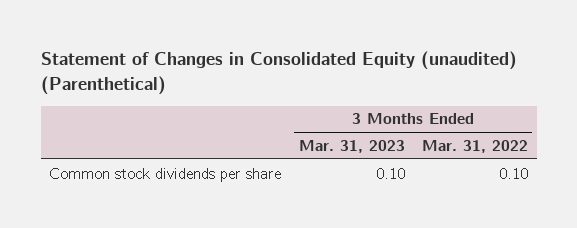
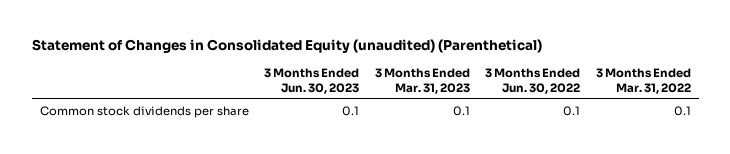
none -> [264,68,360,94] 3 Months Ended Jun. 30, 2023
none -> [485,68,581,94] 3 Months Ended Jun. 30, 2022
[375,167,405,179] 0.10 -> [452,106,470,117] 0.1
[499,167,529,179] 0.10 -> [673,106,691,117] 0.1

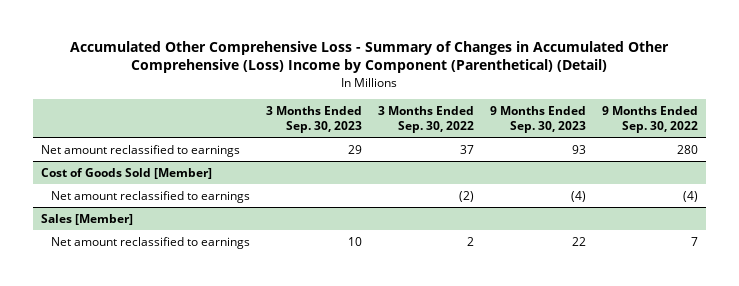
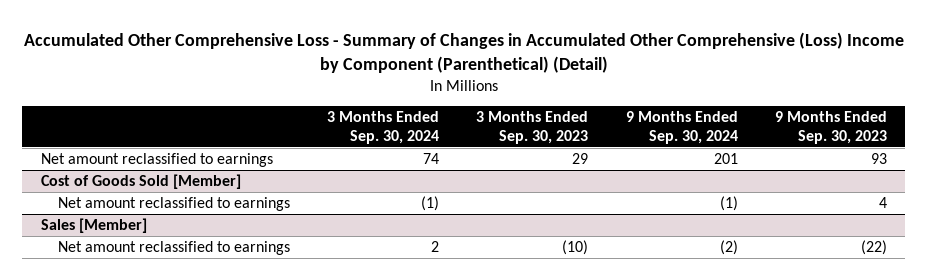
[378,106,475,134] 3 Months Ended Sep. 30, 2022 -> none
[602,106,699,134] 9 Months Ended Sep. 30, 2022 -> none
none -> [327,111,440,144] 3 Months Ended Sep. 30, 2024
none -> [625,111,738,144] 9 Months Ended Sep. 30, 2024
[571,190,587,202] (4) -> [878,197,887,209] 4
[348,236,363,246] 10 -> [562,240,589,256] (10)
[572,236,587,246] 22 -> [860,240,887,256] (22)

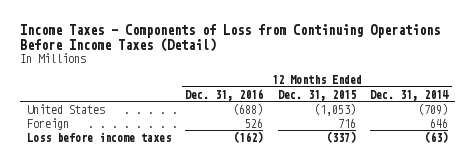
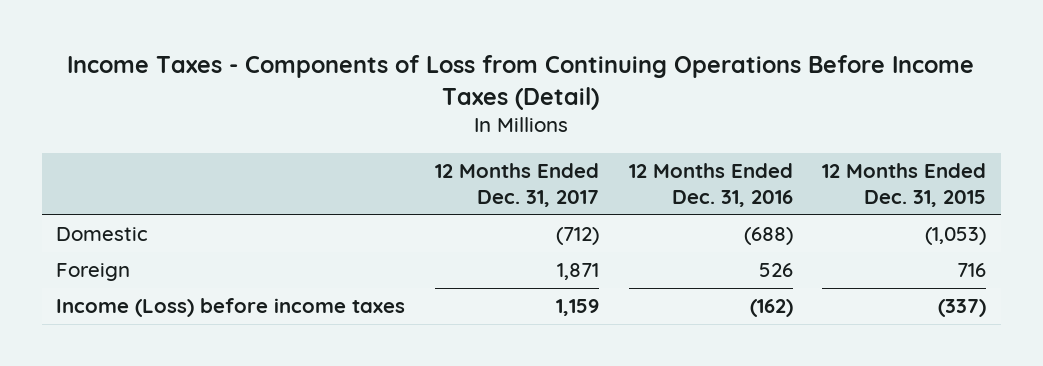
[370,89,450,101] Dec. 31, 2014 -> none
none -> [435,162,600,208] 12 Months Ended Dec. 31, 2017
[26,103,105,114] United States -> [56,227,149,242] Domestic
[26,131,171,142] Loss before income taxes -> [56,298,406,318] Income (Loss) before income taxes

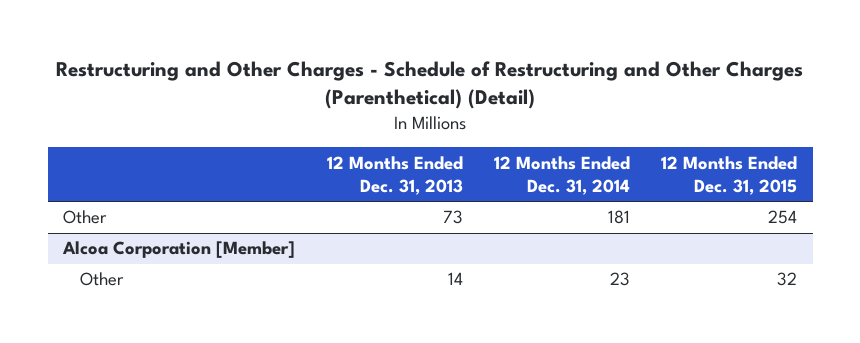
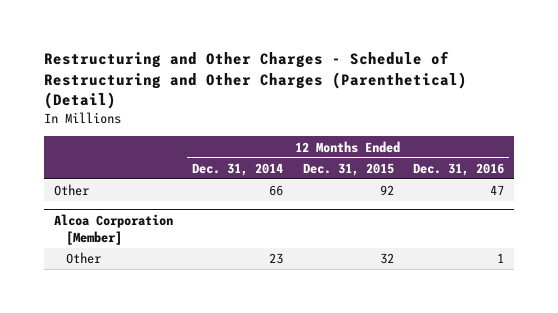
[326,155,463,195] 12 Months Ended Dec. 31, 2013 -> none
none -> [413,162,505,176] Dec. 31, 2016
[607,210,630,225] 181 -> [269,185,284,197] 66
[768,210,798,225] 254 -> [379,185,394,196] 92

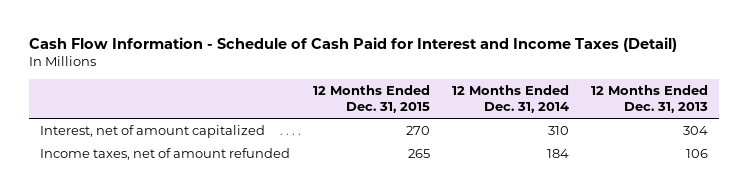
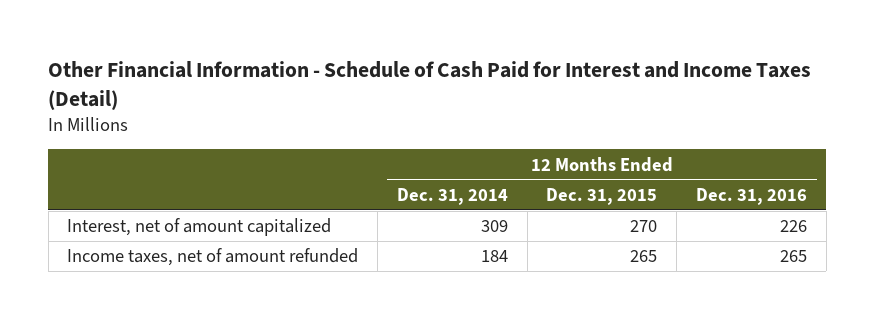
[29,37,678,53] Cash Flow Information - Schedule of Cash Paid for Interest and Income Taxes (Detail) -> [48,60,812,110] Other Financial Information - Schedule of Cash Paid for Interest and Income Taxes (Detail)
[590,85,708,114] 12 Months Ended Dec. 31, 2013 -> none
none -> [695,187,807,205] Dec. 31, 2016
[547,125,569,135] 310 -> [480,220,508,233] 309

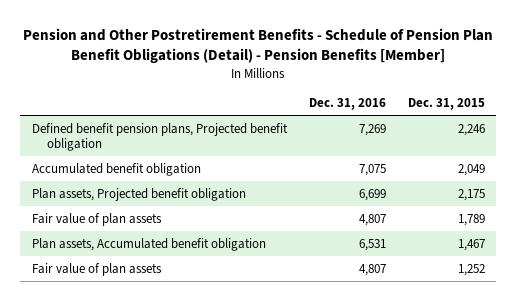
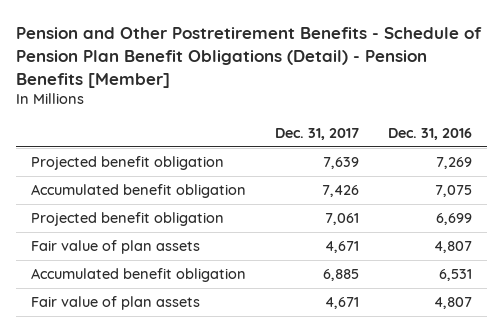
[407,98,485,111] Dec. 31, 2015 -> none
none -> [275,127,360,140] Dec. 31, 2017
[31,122,288,151] Defined benefit pension plans, Projected benefit obligation -> [31,156,225,171] Projected benefit obligation
[31,187,246,201] Plan assets, Projected benefit obligation -> [31,212,225,227] Projected benefit obligation
[31,237,266,251] Plan assets, Accumulated benefit obligation -> [31,268,247,283] Accumulated benefit obligation

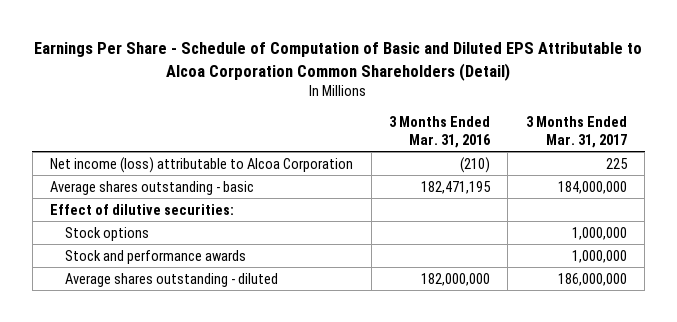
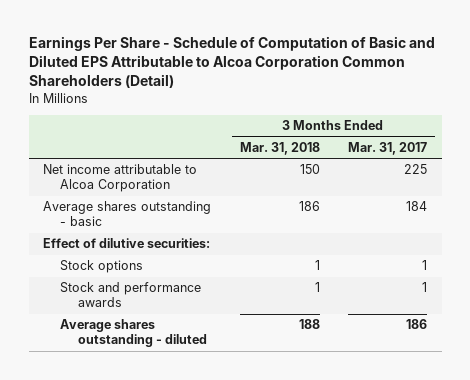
[388,116,491,149] 3 Months Ended Mar. 31, 2016 -> none
none -> [239,141,320,155] Mar. 31, 2018
[50,156,354,173] Net income (loss) attributable to Alcoa Corporation -> [42,164,197,193] Net income attributable to Alcoa Corporation
[557,180,627,194] 184,000,000 -> [406,201,428,212] 184
[571,226,627,240] 1,000,000 -> [422,260,428,271] 1
[571,249,627,263] 1,000,000 -> [422,282,428,293] 1
[557,272,627,286] 186,000,000 -> [406,319,428,330] 186

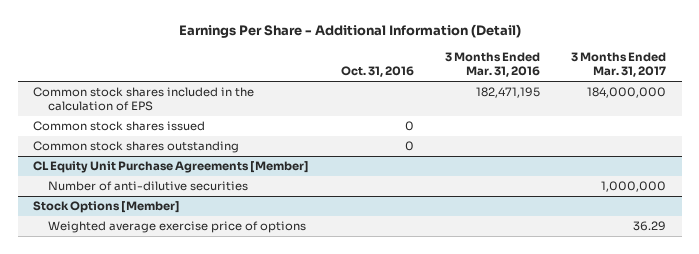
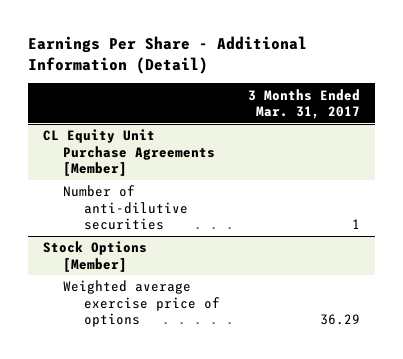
[340,66,414,78] Oct. 31, 2016 -> none
[444,52,540,78] 3 Months Ended Mar. 31, 2016 -> none
[33,87,255,112] Common stock shares included in the calculation of EPS -> none
[33,121,206,132] Common stock shares issued -> none
[33,141,240,154] Common stock shares outstanding -> none
[601,181,667,193] 1,000,000 -> [352,219,361,230] 1

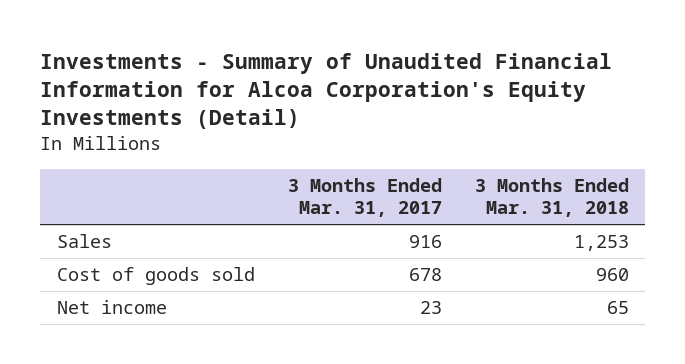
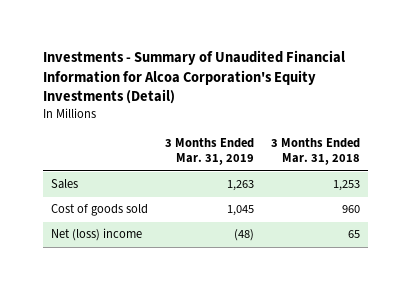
[287,177,442,217] 3 Months Ended Mar. 31, 2017 -> none
none -> [165,137,255,166] 3 Months Ended Mar. 31, 2019
[56,300,167,315] Net income -> [51,228,143,242] Net (loss) income

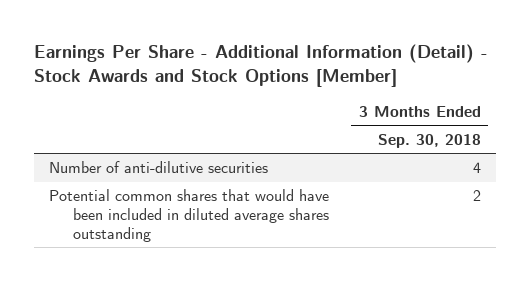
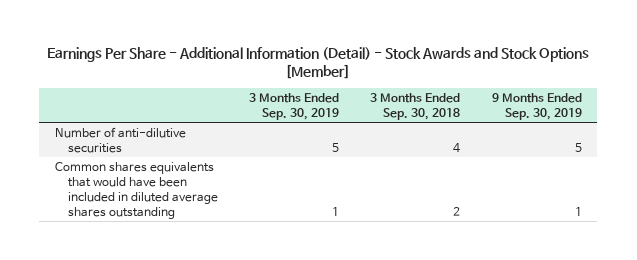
none -> [249,92,340,120] 3 Months Ended Sep. 30, 2019
none -> [491,92,582,120] 9 Months Ended Sep. 30, 2019
[48,189,329,242] Potential common shares that would have been included in diluted average shares outstanding -> [55,161,219,219] Common shares equivalents that would have been included in diluted average shares outstanding

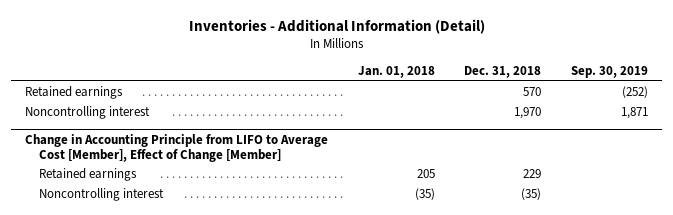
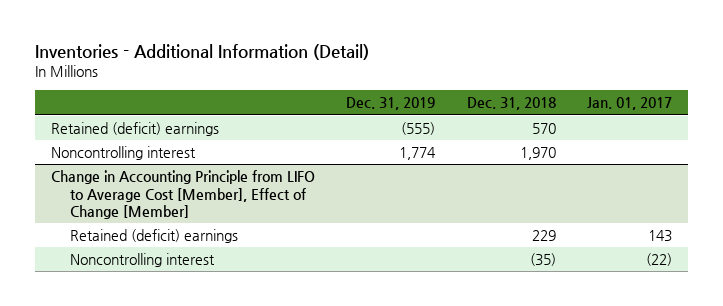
[357,66,435,79] Jan. 01, 2018 -> none
[570,66,648,79] Sep. 30, 2019 -> none
none -> [346,97,436,111] Dec. 31, 2019
none -> [587,97,673,111] Jan. 01, 2017
[25,86,124,100] Retained earnings -> [50,122,219,137] Retained (deficit) earnings
[38,168,137,182] Retained earnings -> [69,229,238,244] Retained (deficit) earnings

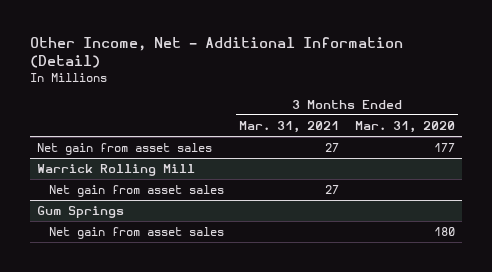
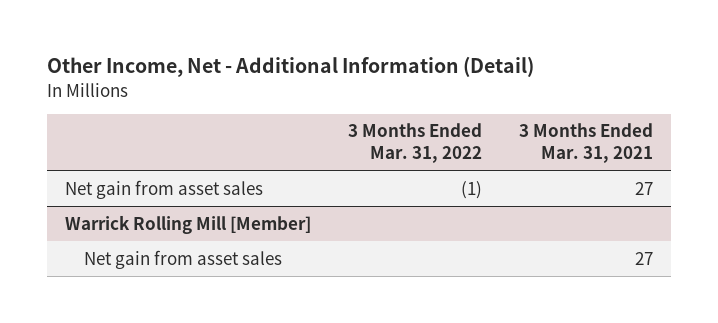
[354,120,455,133] Mar. 31, 2020 -> none
none -> [347,123,482,163] 3 Months Ended Mar. 31, 2022
[37,164,196,177] Warrick Rolling Mill -> [65,214,312,234] Warrick Rolling Mill [Member]
[37,206,125,219] Gum Springs -> none
[49,227,225,240] Net gain from asset sales -> none

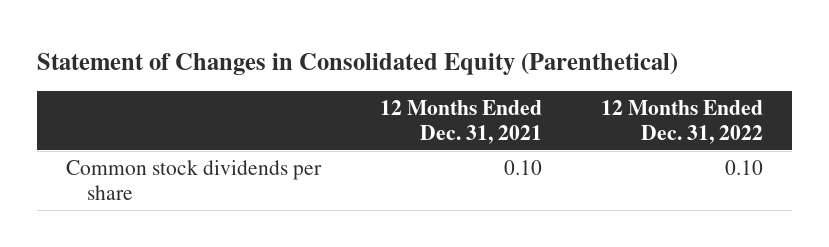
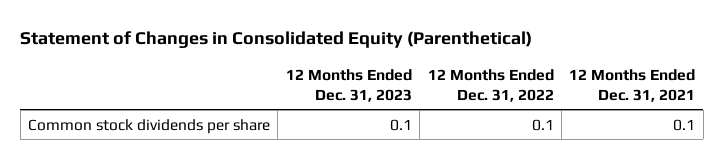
none -> [285,68,412,102] 12 Months Ended Dec. 31, 2023
[503,159,542,175] 0.10 -> [673,118,696,131] 0.1
[724,159,763,175] 0.10 -> [531,118,554,131] 0.1

